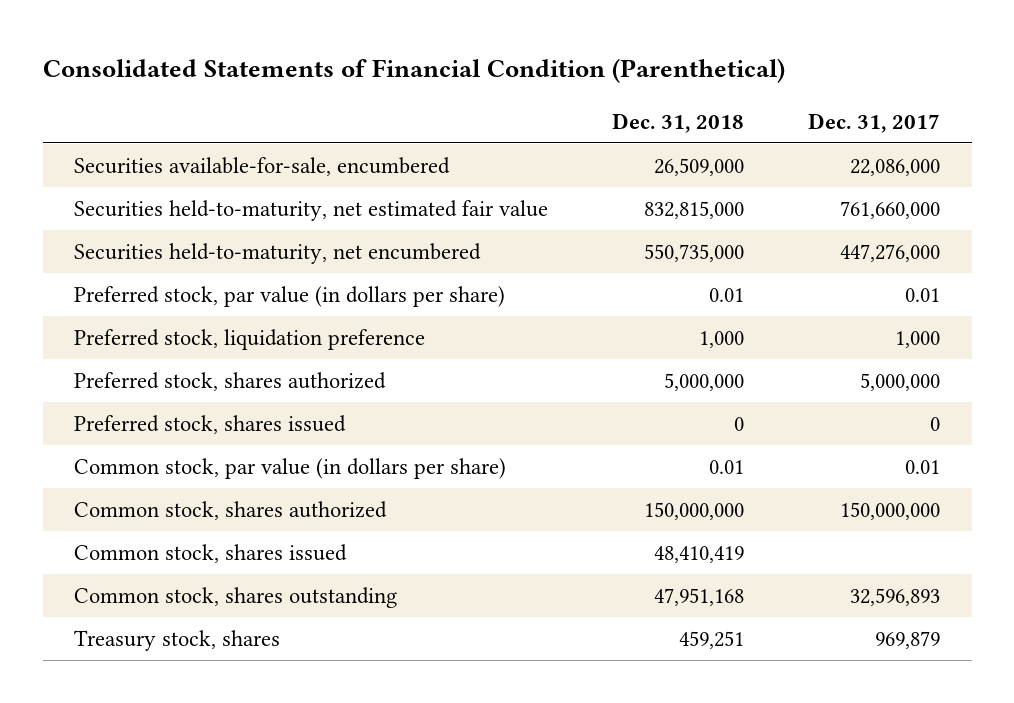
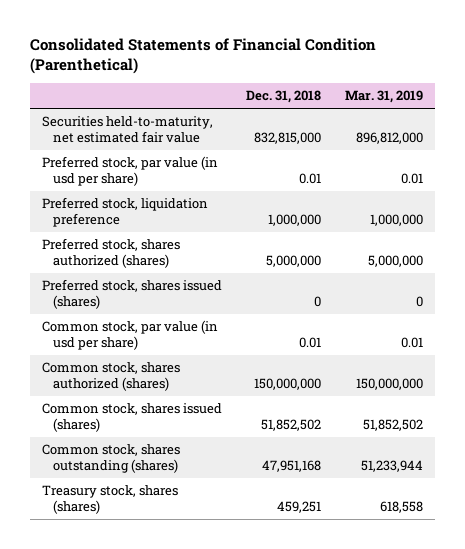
[807,112,940,133] Dec. 31, 2017 -> none
none -> [344,90,423,104] Mar. 31, 2019
[74,156,451,176] Securities available-for-sale, encumbered -> none
[74,242,482,264] Securities held-to-maturity, net encumbered -> none
[74,285,506,307] Preferred stock, par value (in dollars per share) -> [42,156,219,187] Preferred stock, par value (in usd per share)
[699,330,745,348] 1,000 -> [267,214,321,227] 1,000,000
[74,371,387,391] Preferred stock, shares authorized -> [42,238,181,269] Preferred stock, shares authorized (shares)
[74,414,347,434] Preferred stock, shares issued -> [42,279,223,310] Preferred stock, shares issued (shares)
[74,457,507,479] Common stock, par value (in dollars per share) -> [42,320,219,351] Common stock, par value (in usd per share)
[74,500,388,520] Common stock, shares authorized -> [42,362,181,392] Common stock, shares authorized (shares)
[74,543,348,563] Common stock, shares issued -> [42,403,223,433] Common stock, shares issued (shares)
[654,545,745,563] 48,410,419 -> [260,419,321,432] 51,852,502
[74,586,398,608] Common stock, shares outstanding -> [42,444,181,474] Common stock, shares outstanding (shares)
[74,629,281,651] Treasury stock, shares -> [42,485,179,515] Treasury stock, shares (shares)

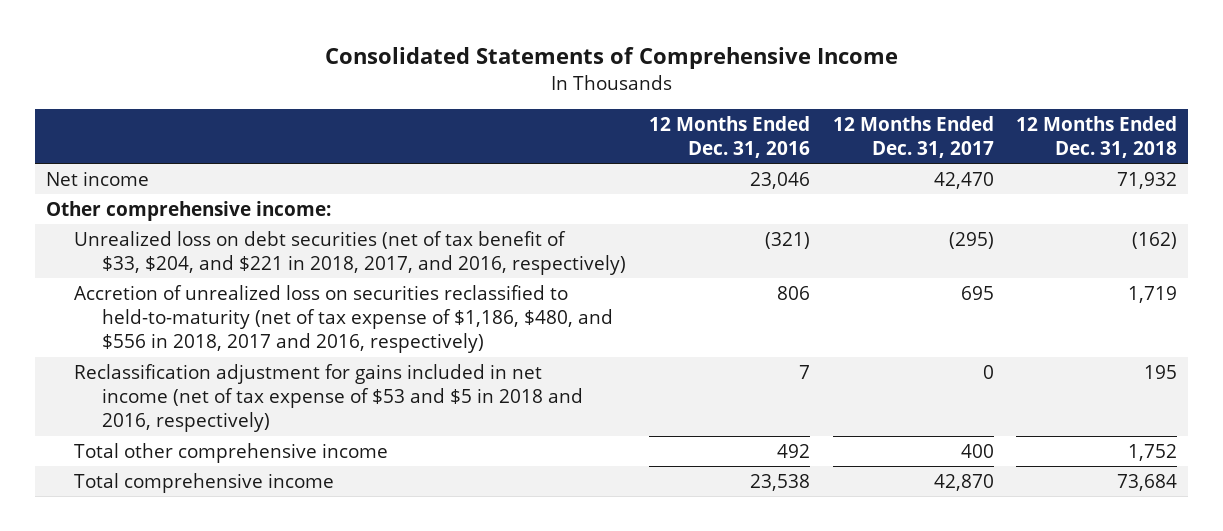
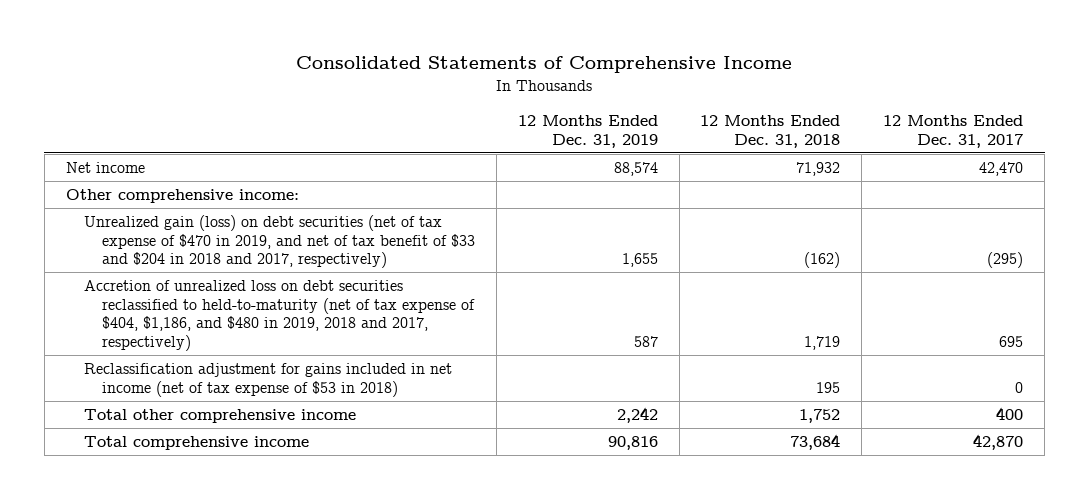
[648,115,810,158] 12 Months Ended Dec. 31, 2016 -> none
none -> [517,115,658,148] 12 Months Ended Dec. 31, 2019
[74,230,627,275] Unrealized loss on debt securities (net of tax benefit of $33, $204, and $221 in 2018, 2017, and 2016, respectively) -> [83,215,475,269] Unrealized gain (loss) on debt securities (net of tax expense of $470 in 2019, and net of tax benefit of $33 and $204 in 2018 and 2017, respectively)
[74,284,614,354] Accretion of unrealized loss on securities reclassified to held-to-maturity (net of tax expense of $1,186, $480, and $556 in 2018, 2017 and 2016, respectively) -> [83,280,475,351] Accretion of unrealized loss on debt securities reclassified to held-to-maturity (net of tax expense of $404, $1,186, and $480 in 2019, 2018 and 2017, respectively)
[74,363,584,433] Reclassification adjustment for gains included in net income (net of tax expense of $53 and $5 in 2018 and 2016, respectively) -> [83,363,452,397] Reclassification adjustment for gains included in net income (net of tax expense of $53 in 2018)

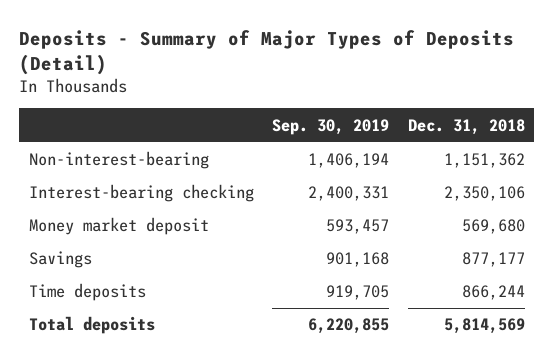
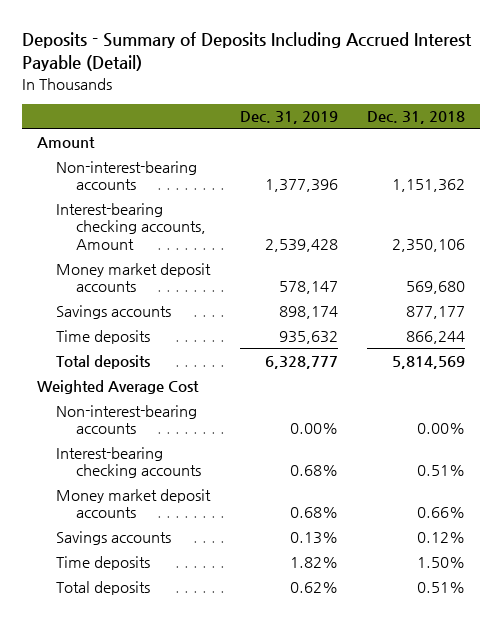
[19,29,515,76] Deposits - Summary of Major Types of Deposits (Detail) -> [21,32,472,72] Deposits - Summary of Deposits Including Accrued Interest Payable (Detail)
[272,118,390,135] Sep. 30, 2019 -> none
none -> [239,111,338,125] Dec. 31, 2019
none -> [36,136,95,148] Amount
[28,151,209,170] Non-interest-bearing -> [56,160,198,191] Non-interest-bearing accounts
[28,184,254,203] Interest-bearing checking -> [56,202,206,251] Interest-bearing checking accounts, Amount
[28,217,209,236] Money market deposit -> [56,262,212,293] Money market deposit accounts
[28,251,92,269] Savings -> [56,304,172,319] Savings accounts
none -> [36,379,199,394] Weighted Average Cost
none -> [56,404,198,435] Non-interest-bearing accounts
none -> [56,446,201,479] Interest-bearing checking accounts
none -> [56,488,212,519] Money market deposit accounts
none -> [56,530,172,545] Savings accounts
none -> [56,555,151,570] Time deposits
none -> [56,580,151,595] Total deposits

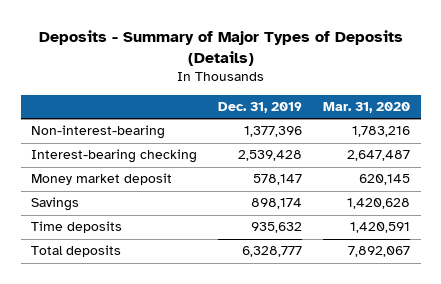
[21,32,472,72] Deposits - Summary of Deposits Including Accrued Interest Payable (Detail) -> [38,29,403,66] Deposits - Summary of Major Types of Deposits (Details)
[367,111,466,125] Dec. 31, 2018 -> none
none -> [323,101,411,113] Mar. 31, 2020
[36,136,95,148] Amount -> none
[56,160,198,191] Non-interest-bearing accounts -> [31,125,166,140] Non-interest-bearing
[56,202,206,251] Interest-bearing checking accounts, Amount -> [31,149,198,164] Interest-bearing checking
[56,262,212,293] Money market deposit accounts -> [31,173,173,186] Money market deposit
[56,304,172,319] Savings accounts -> [31,197,80,212] Savings
[36,379,199,394] Weighted Average Cost -> none
[56,404,198,435] Non-interest-bearing accounts -> none
[56,446,201,479] Interest-bearing checking accounts -> none
[56,488,212,519] Money market deposit accounts -> none
[56,530,172,545] Savings accounts -> none
[56,555,151,570] Time deposits -> none
[56,580,151,595] Total deposits -> none

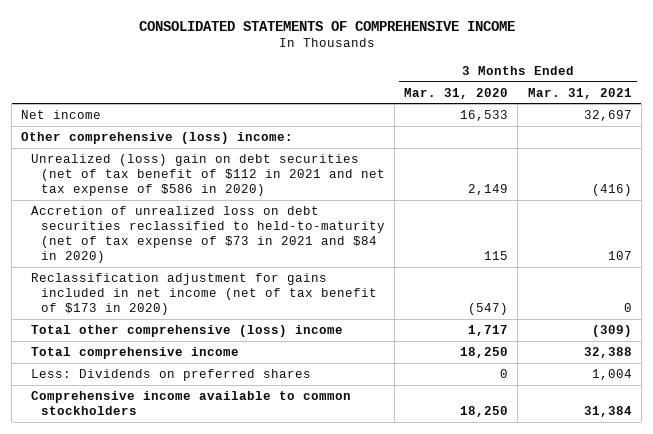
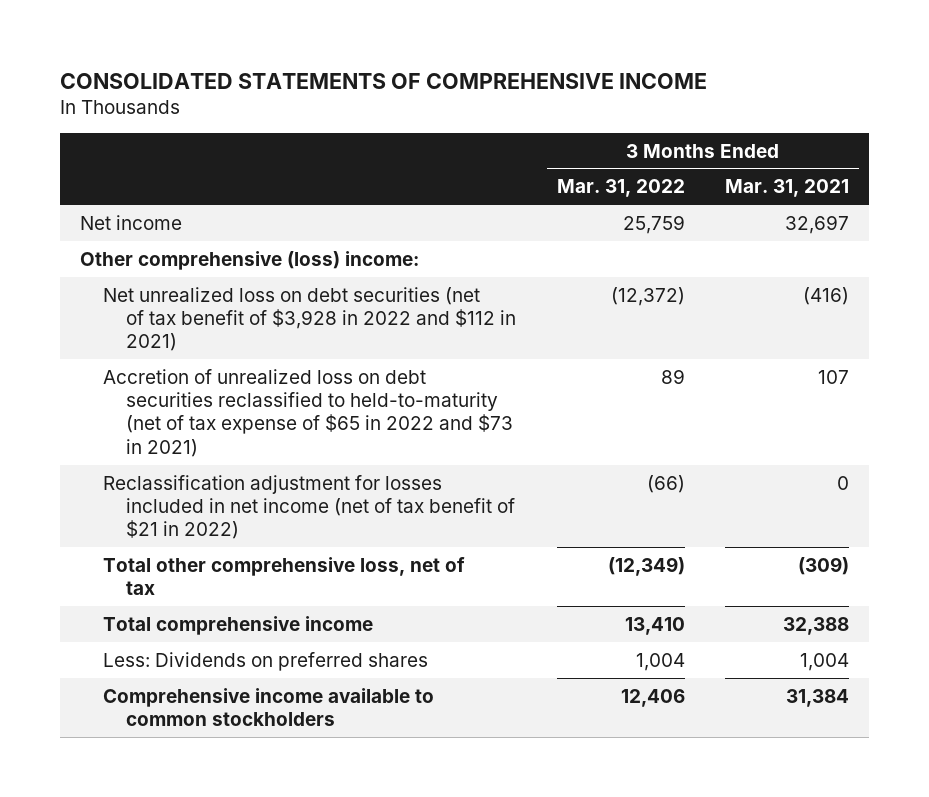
[404,87,509,99] Mar. 31, 2020 -> none
none -> [556,179,685,198] Mar. 31, 2022
[31,153,385,197] Unrealized (loss) gain on debt securities (net of tax benefit of $112 in 2021 and net tax expense of $586 in 2020) -> [103,286,517,352] Net unrealized loss on debt securities (net of tax benefit of $3,928 in 2022 and $112 in 2021)
[31,205,385,264] Accretion of unrealized loss on debt securities reclassified to held-to-maturity (net of tax expense of $73 in 2021 and $84 in 2020) -> [103,368,514,457] Accretion of unrealized loss on debt securities reclassified to held-to-maturity (net of tax expense of $65 in 2022 and $73 in 2021)
[31,272,377,316] Reclassification adjustment for gains included in net income (net of tax benefit of $173 in 2020) -> [103,474,516,540] Reclassification adjustment for losses included in net income (net of tax benefit of $21 in 2022)
[31,324,344,337] Total other comprehensive (loss) income -> [103,556,466,595] Total other comprehensive loss, net of tax

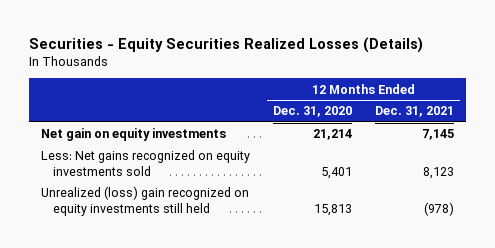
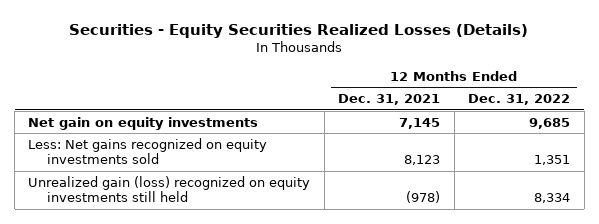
[273,106,353,118] Dec. 31, 2020 -> none
none -> [468,94,571,106] Dec. 31, 2022
[40,186,249,216] Unrealized (loss) gain recognized on equity investments still held -> [28,175,311,203] Unrealized gain (loss) recognized on equity investments still held

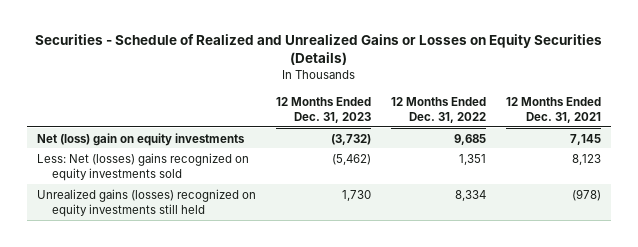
[69,23,529,38] Securities - Equity Securities Realized Losses (Details) -> [34,34,602,66] Securities - Schedule of Realized and Unrealized Gains or Losses on Equity Securities (Details)
none -> [275,96,371,123] 12 Months Ended Dec. 31, 2023
[28,116,259,130] Net gain on equity investments -> [36,132,245,146] Net (loss) gain on equity investments
[28,137,268,165] Less: Net gains recognized on equity investments sold -> [36,152,249,181] Less: Net (losses) gains recognized on equity investments sold
[28,175,311,203] Unrealized gain (loss) recognized on equity investments still held -> [36,188,256,217] Unrealized gains (losses) recognized on equity investments still held

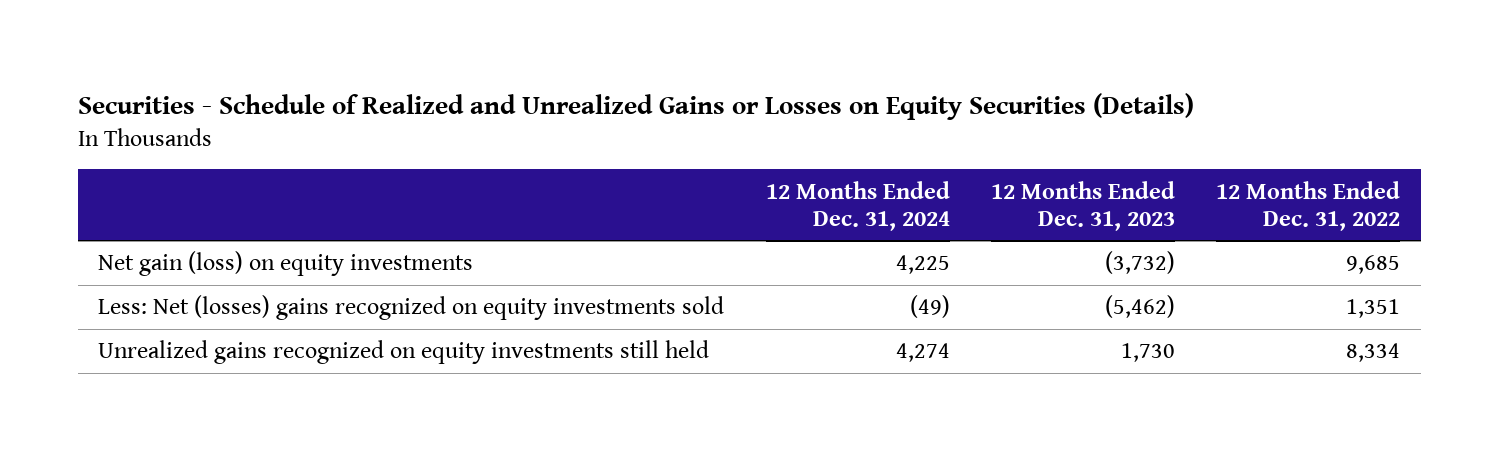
[505,96,601,123] 12 Months Ended Dec. 31, 2021 -> none
none -> [765,180,950,231] 12 Months Ended Dec. 31, 2024
[36,132,245,146] Net (loss) gain on equity investments -> [98,251,474,277] Net gain (loss) on equity investments
[36,188,256,217] Unrealized gains (losses) recognized on equity investments still held -> [98,340,710,365] Unrealized gains recognized on equity investments still held

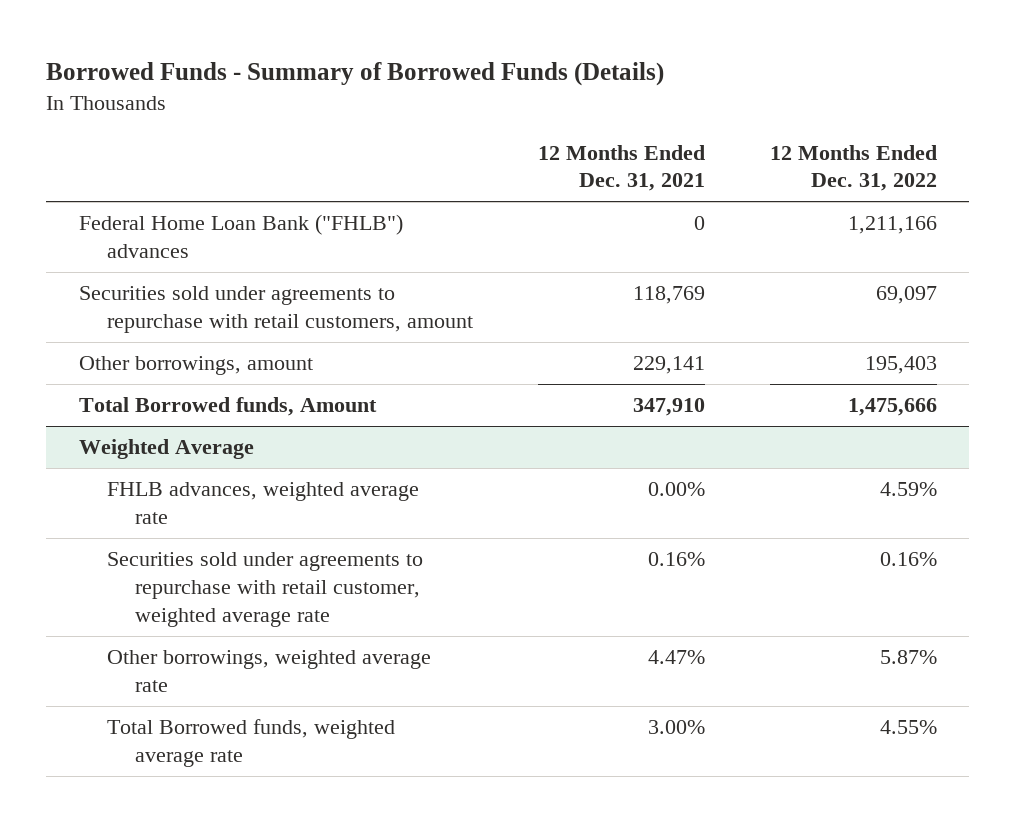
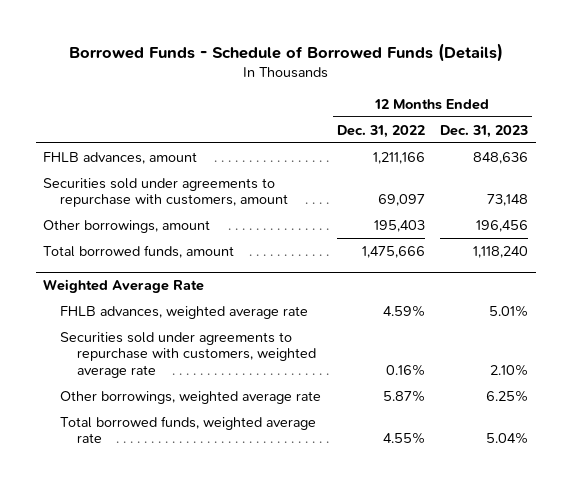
[46,62,665,87] Borrowed Funds - Summary of Borrowed Funds (Details) -> [68,42,503,62] Borrowed Funds - Schedule of Borrowed Funds (Details)
[537,144,705,192] 12 Months Ended Dec. 31, 2021 -> none
none -> [440,124,529,138] Dec. 31, 2023
[78,213,403,258] Federal Home Loan Bank ("FHLB") advances -> [43,151,198,164] FHLB advances, amount
[78,285,473,333] Securities sold under agreements to repurchase with retail customers, amount -> [43,177,289,208] Securities sold under agreements to repurchase with customers, amount
[78,396,377,416] Total Borrowed funds, Amount -> [43,244,235,258] Total borrowed funds, amount
[78,438,254,459] Weighted Average -> [43,278,205,293] Weighted Average Rate
[106,551,423,627] Securities sold under agreements to repurchase with retail customer, weighted average rate -> [60,331,316,378] Securities sold under agreements to repurchase with customers, weighted average rate
[106,718,395,767] Total Borrowed funds, weighted average rate -> [60,415,317,444] Total borrowed funds, weighted average rate

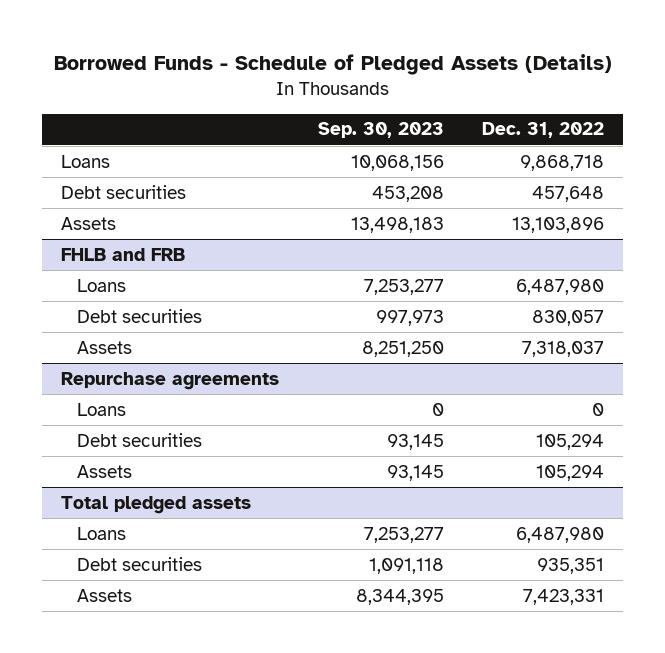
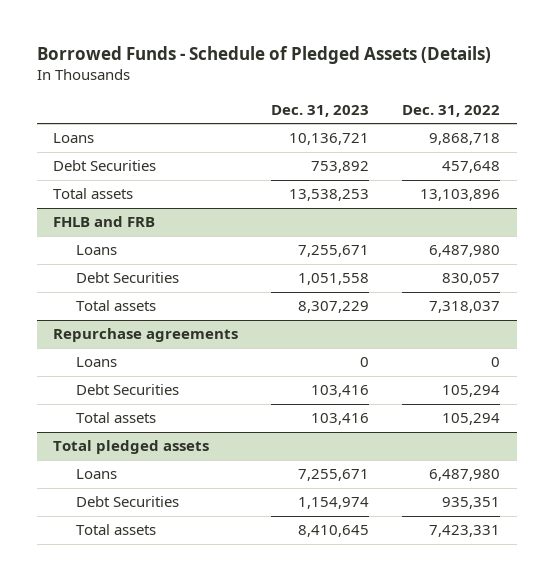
[317,122,444,139] Sep. 30, 2023 -> none
none -> [271,104,370,117] Dec. 31, 2023
[61,184,187,199] Debt securities -> [53,160,157,172] Debt Securities
[61,216,117,230] Assets -> [53,188,134,200] Total assets
[76,308,202,323] Debt securities -> [75,272,179,284] Debt Securities
[76,340,132,354] Assets -> [75,300,156,312] Total assets
[76,432,202,447] Debt securities -> [75,384,179,396] Debt Securities
[76,464,132,478] Assets -> [75,412,156,424] Total assets
[76,556,202,571] Debt securities -> [75,496,179,508] Debt Securities
[76,588,132,602] Assets -> [75,524,156,536] Total assets

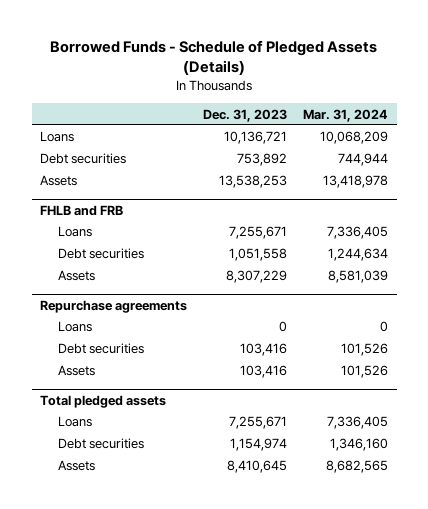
[402,104,501,117] Dec. 31, 2022 -> none
none -> [303,108,389,122] Mar. 31, 2024
[53,160,157,172] Debt Securities -> [39,153,126,165] Debt securities
[53,188,134,200] Total assets -> [39,175,77,187] Assets
[75,272,179,284] Debt Securities -> [57,248,144,260] Debt securities
[75,300,156,312] Total assets -> [57,270,95,282] Assets
[75,384,179,396] Debt Securities -> [57,343,144,355] Debt securities
[75,412,156,424] Total assets -> [57,365,95,377] Assets
[75,496,179,508] Debt Securities -> [57,438,144,450] Debt securities
[75,524,156,536] Total assets -> [57,460,95,472] Assets

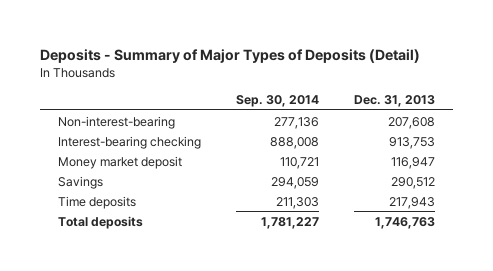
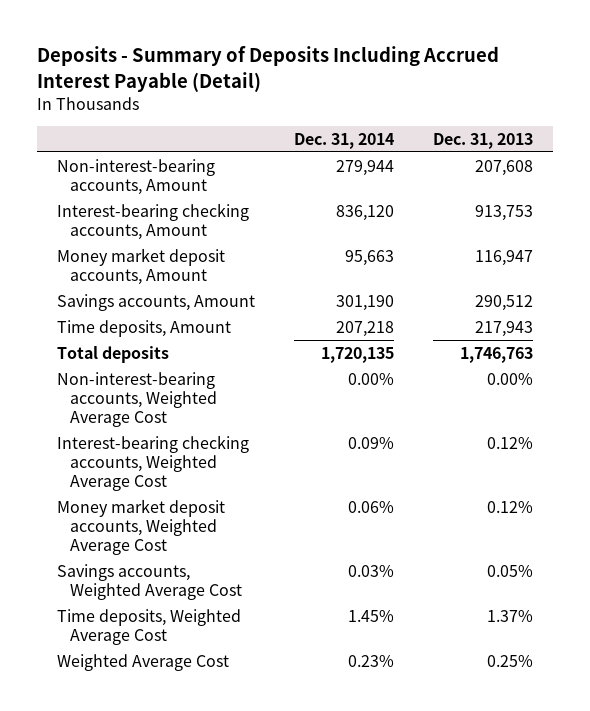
[40,48,421,63] Deposits - Summary of Major Types of Deposits (Detail) -> [37,46,500,92] Deposits - Summary of Deposits Including Accrued Interest Payable (Detail)
[235,95,319,108] Sep. 30, 2014 -> none
none -> [294,132,395,149] Dec. 31, 2014
[57,115,175,129] Non-interest-bearing -> [56,158,215,195] Non-interest-bearing accounts, Amount
[57,135,201,149] Interest-bearing checking -> [56,202,249,240] Interest-bearing checking accounts, Amount
[57,155,182,169] Money market deposit -> [56,247,225,285] Money market deposit accounts, Amount
[57,175,103,189] Savings -> [56,293,255,311] Savings accounts, Amount
[57,195,136,209] Time deposits -> [56,319,231,337] Time deposits, Amount
none -> [56,371,217,427] Non-interest-bearing accounts, Weighted Average Cost
none -> [56,434,249,491] Interest-bearing checking accounts, Weighted Average Cost
none -> [56,498,225,555] Money market deposit accounts, Weighted Average Cost
none -> [56,563,242,600] Savings accounts, Weighted Average Cost
none -> [56,608,241,645] Time deposits, Weighted Average Cost
none -> [56,653,229,671] Weighted Average Cost

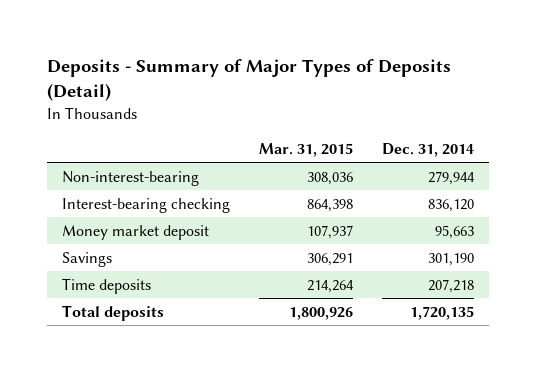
[37,46,500,92] Deposits - Summary of Deposits Including Accrued Interest Payable (Detail) -> [46,59,451,102] Deposits - Summary of Major Types of Deposits (Detail)
[433,132,534,149] Dec. 31, 2013 -> none
none -> [258,143,353,158] Mar. 31, 2015
[56,158,215,195] Non-interest-bearing accounts, Amount -> [61,170,199,186] Non-interest-bearing
[56,202,249,240] Interest-bearing checking accounts, Amount -> [61,197,230,213] Interest-bearing checking
[56,247,225,285] Money market deposit accounts, Amount -> [61,224,209,240] Money market deposit
[56,293,255,311] Savings accounts, Amount -> [61,251,112,267] Savings
[56,319,231,337] Time deposits, Amount -> [61,277,151,294] Time deposits
[56,371,217,427] Non-interest-bearing accounts, Weighted Average Cost -> none
[56,434,249,491] Interest-bearing checking accounts, Weighted Average Cost -> none
[56,498,225,555] Money market deposit accounts, Weighted Average Cost -> none
[56,563,242,600] Savings accounts, Weighted Average Cost -> none
[56,608,241,645] Time deposits, Weighted Average Cost -> none
[56,653,229,671] Weighted Average Cost -> none

